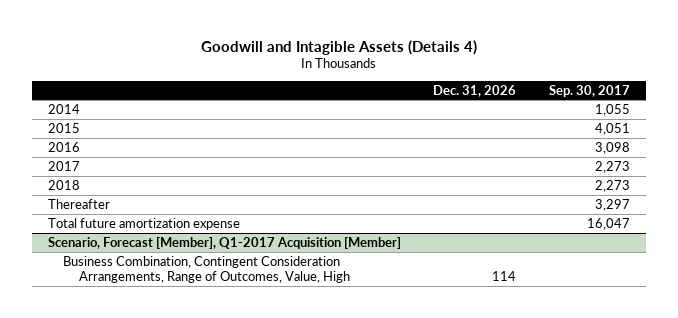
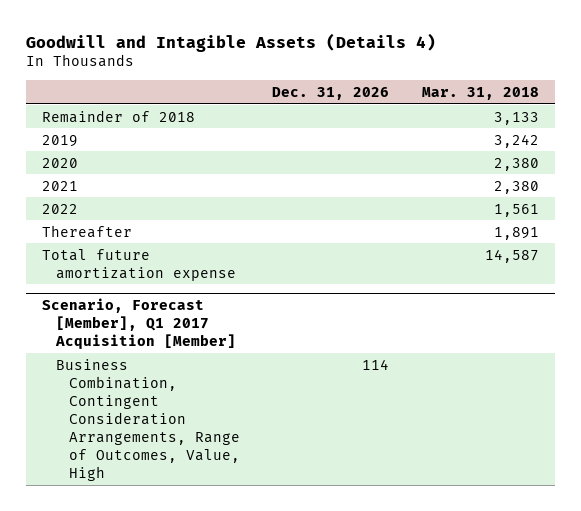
[548,84,630,97] Sep. 30, 2017 -> none
none -> [421,87,539,101] Mar. 31, 2018
[48,103,81,114] 2014 -> [41,109,195,123] Remainder of 2018
[48,122,81,133] 2015 -> [41,134,78,147] 2019
[48,141,81,152] 2016 -> [41,157,78,168] 2020
[48,160,81,171] 2017 -> [41,180,78,191] 2021
[48,179,81,190] 2018 -> [41,203,78,214] 2022
[48,236,402,249] Scenario, Forecast [Member], Q1-2017 Acquisition [Member] -> [41,297,236,349] Scenario, Forecast [Member], Q1 2017 Acquisition [Member]

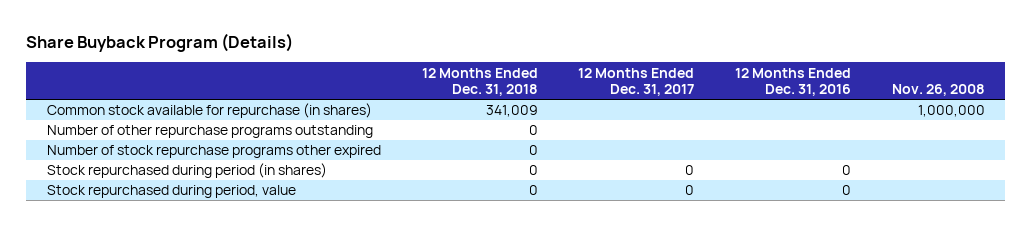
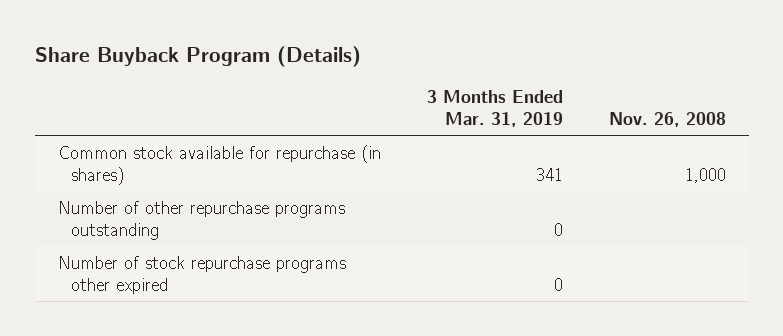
[421,67,538,97] 12 Months Ended Dec. 31, 2018 -> none
[578,67,695,97] 12 Months Ended Dec. 31, 2017 -> none
[735,67,852,97] 12 Months Ended Dec. 31, 2016 -> none
none -> [426,89,563,127] 3 Months Ended Mar. 31, 2019
[918,105,986,118] 1,000,000 -> [684,167,726,183] 1,000
[46,163,327,179] Stock repurchased during period (in shares) -> none
[46,185,296,199] Stock repurchased during period, value -> none

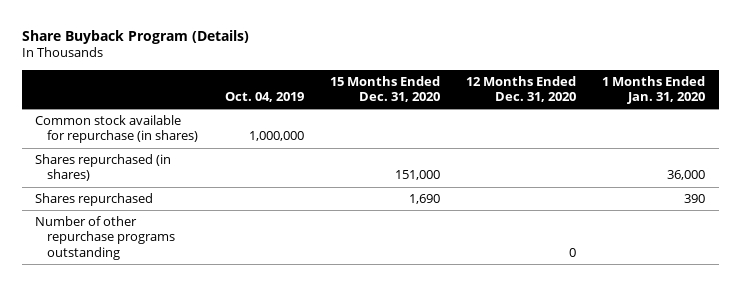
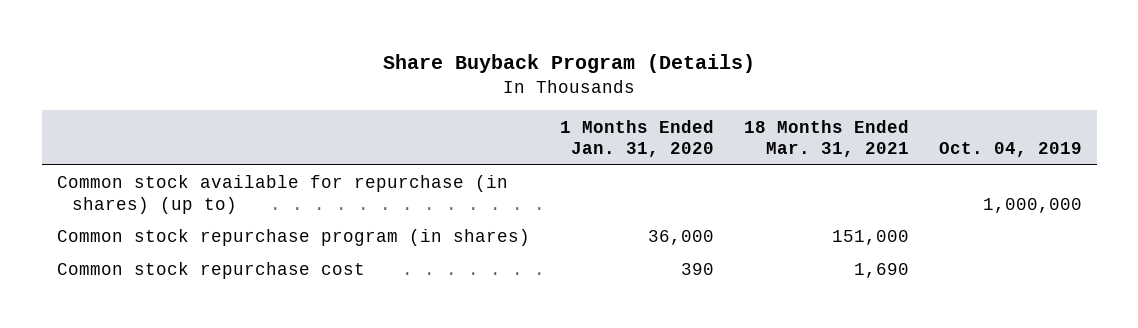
[329,75,440,103] 15 Months Ended Dec. 31, 2020 -> none
[466,75,577,103] 12 Months Ended Dec. 31, 2020 -> none
none -> [743,119,909,158] 18 Months Ended Mar. 31, 2021
[34,215,176,261] Number of other repurchase programs outstanding -> none
[34,114,199,144] Common stock available for repurchase (in shares) -> [56,175,508,214] Common stock available for repurchase (in shares) (up to)
[34,153,171,182] Shares repurchased (in shares) -> [56,229,530,247] Common stock repurchase program (in shares)
[34,192,153,206] Shares repurchased -> [56,262,365,280] Common stock repurchase cost

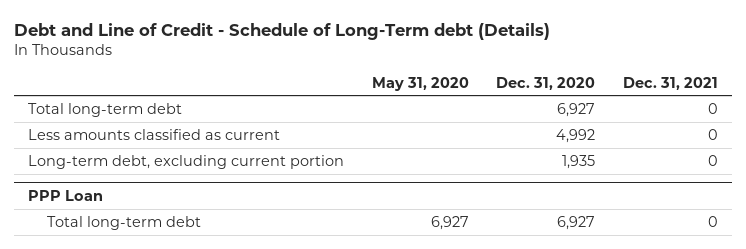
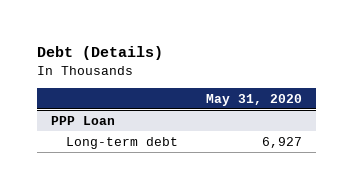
[13,23,550,41] Debt and Line of Credit - Schedule of Long-Term debt (Details) -> [36,46,163,61] Debt (Details)
[496,76,596,90] Dec. 31, 2020 -> none
[623,76,719,90] Dec. 31, 2021 -> none
[27,102,182,117] Total long-term debt -> none
[27,128,280,140] Less amounts classified as current -> none
[27,154,344,169] Long-term debt, excluding current portion -> none
[46,215,201,230] Total long-term debt -> [66,136,179,149] Long-term debt

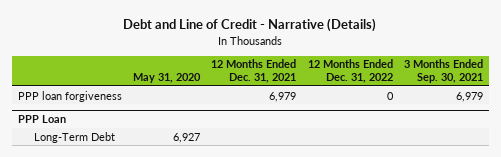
[36,46,163,61] Debt (Details) -> [123,18,377,33] Debt and Line of Credit - Narrative (Details)
none -> [211,59,297,84] 12 Months Ended Dec. 31, 2021
none -> [307,59,393,84] 12 Months Ended Dec. 31, 2022
none -> [403,59,483,84] 3 Months Ended Sep. 30, 2021
none -> [17,90,122,102] PPP loan forgiveness
[66,136,179,149] Long-term debt -> [33,131,115,143] Long-Term Debt

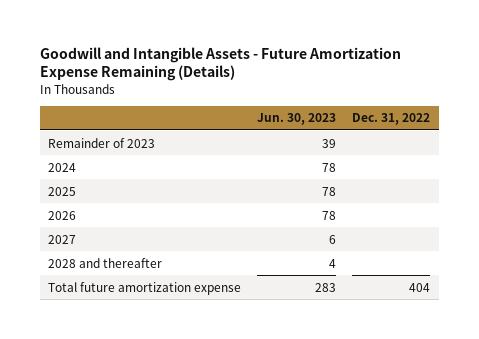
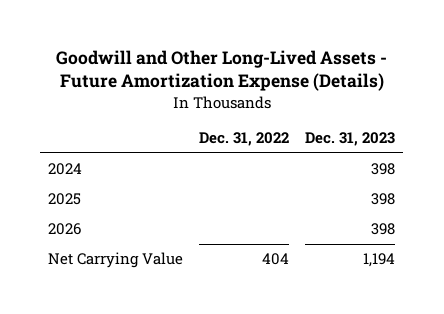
[40,46,402,82] Goodwill and Intangible Assets - Future Amortization Expense Remaining (Details) -> [55,49,387,92] Goodwill and Other Long-Lived Assets - Future Amortization Expense (Details)
[257,113,337,126] Jun. 30, 2023 -> none
none -> [305,132,396,147] Dec. 31, 2023
[48,137,156,148] Remainder of 2023 -> none
[48,234,77,244] 2027 -> none
[48,257,163,268] 2028 and thereafter -> none
[48,281,242,295] Total future amortization expense -> [48,252,184,269] Net Carrying Value

